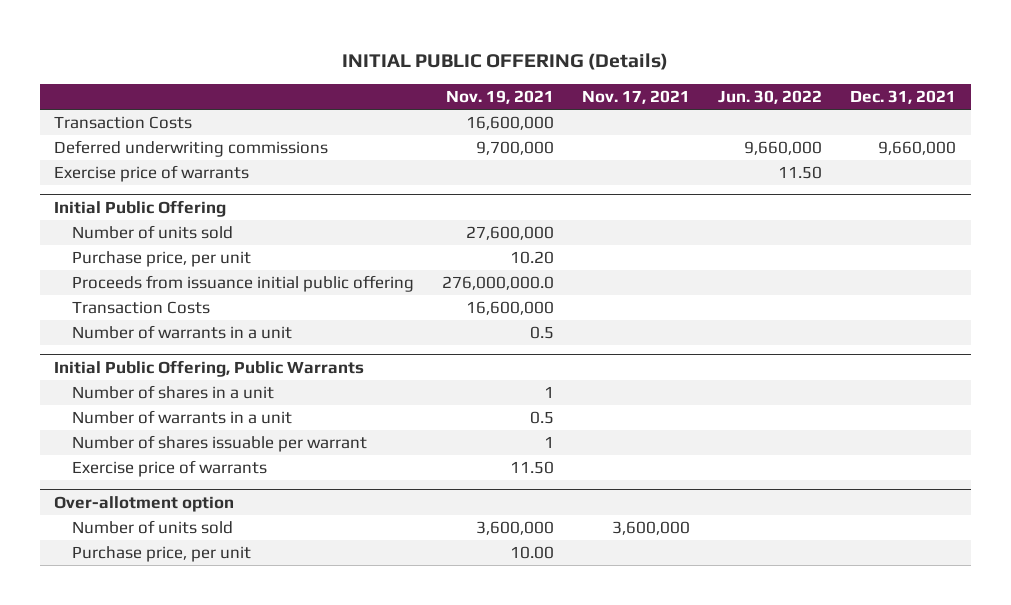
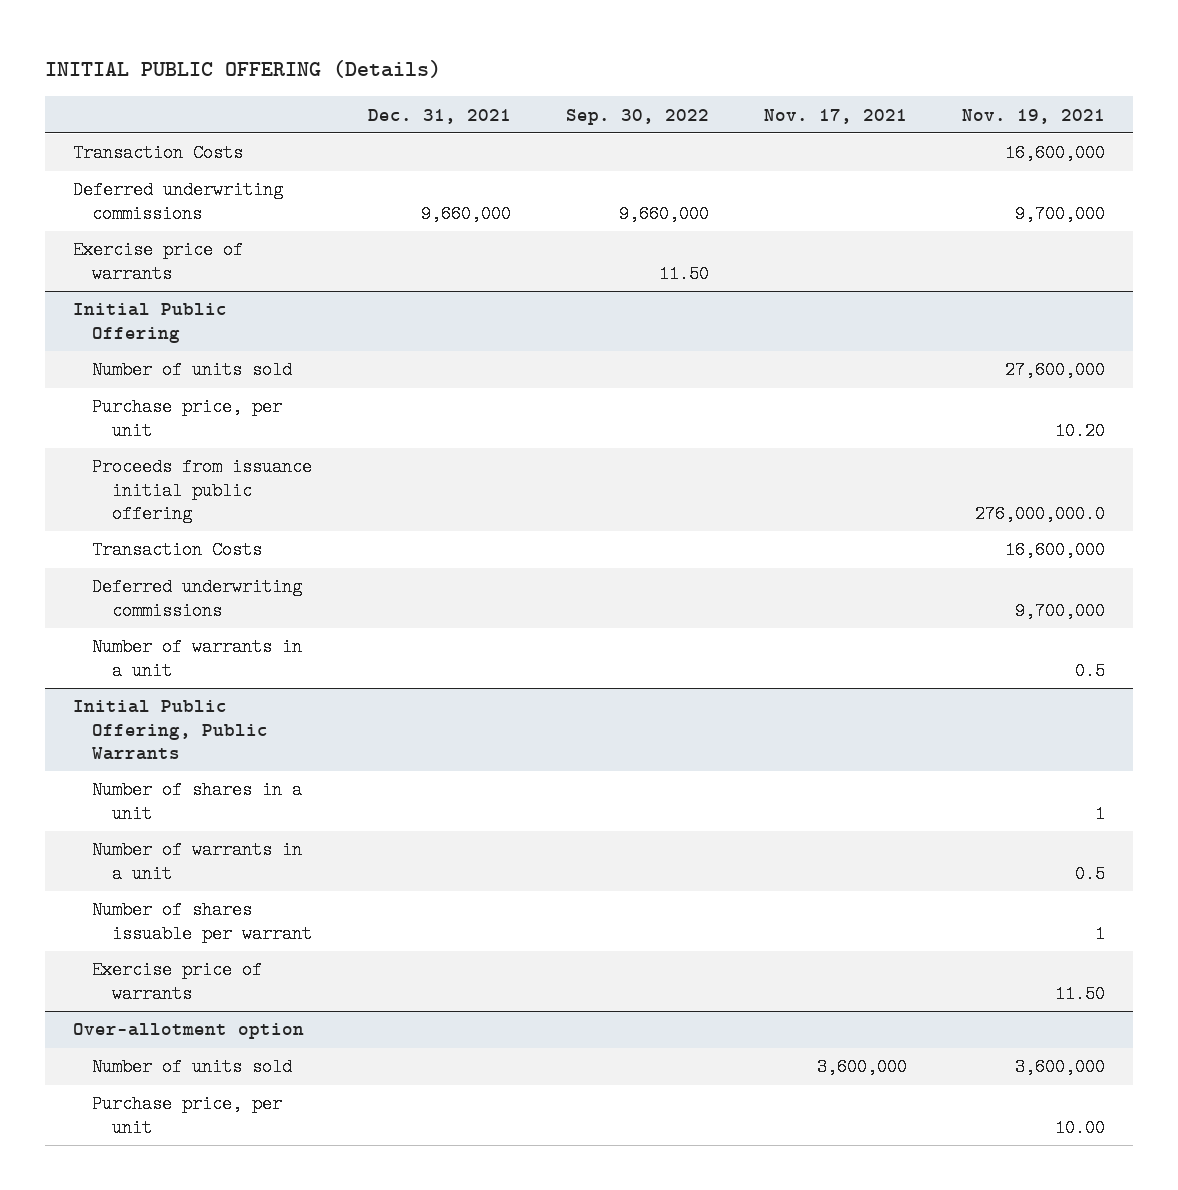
[718,90,823,105] Jun. 30, 2022 -> none
none -> [565,108,709,125] Sep. 30, 2022
none -> [92,578,303,620] Deferred underwriting commissions

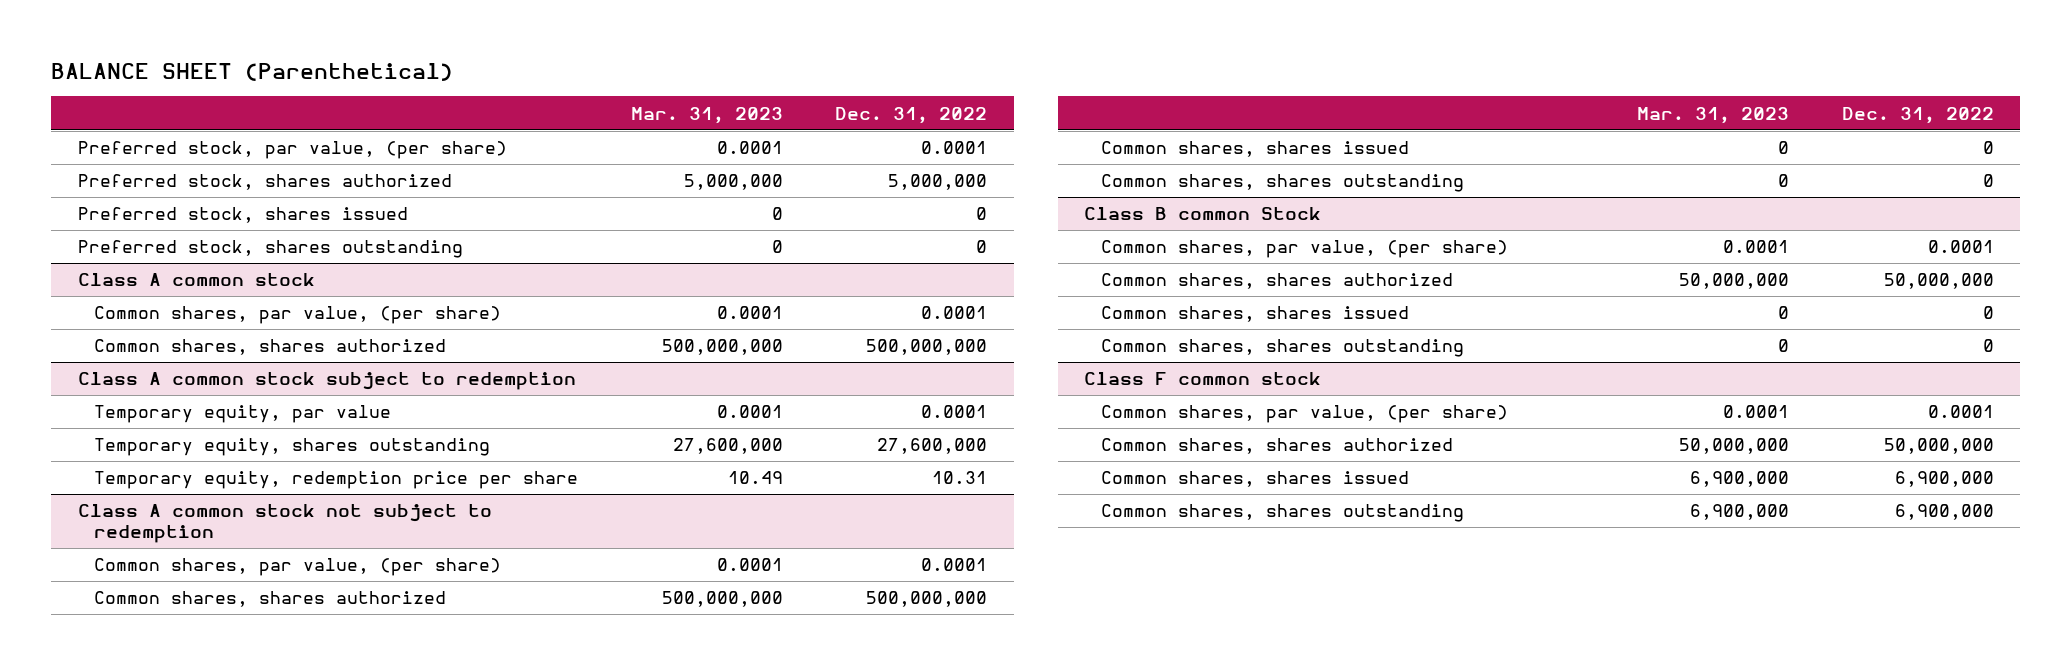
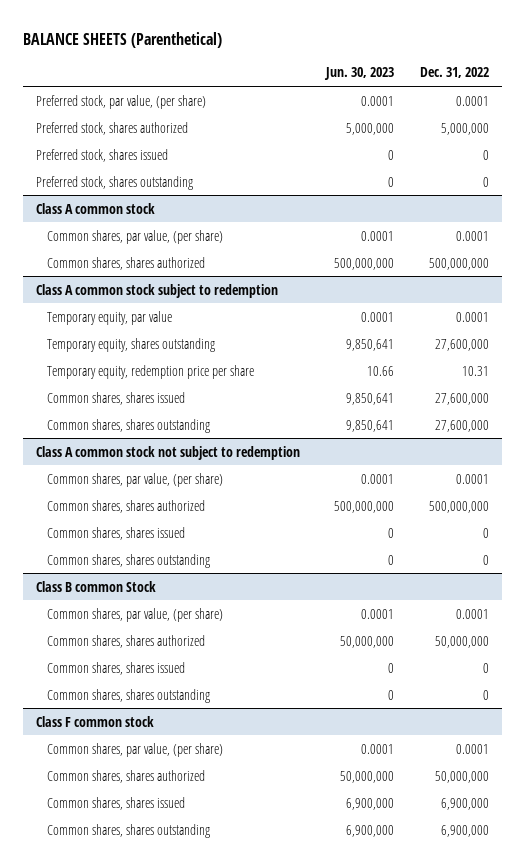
[51,62,454,81] BALANCE SHEET (Parenthetical) -> [23,31,223,48] BALANCE SHEETS (Parenthetical)
[630,106,783,124] Mar. 31, 2023 -> none
none -> [324,67,395,81] Jun. 30, 2023
none -> [46,391,185,405] Common shares, shares issued
none -> [46,418,210,433] Common shares, shares outstanding

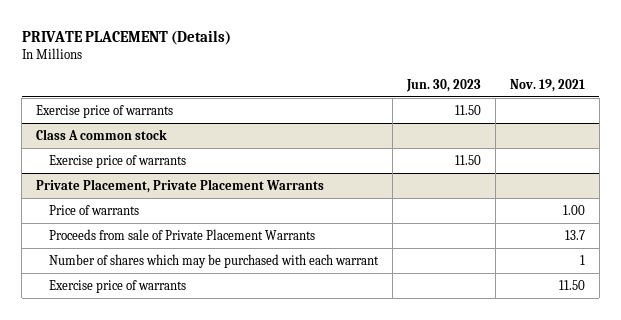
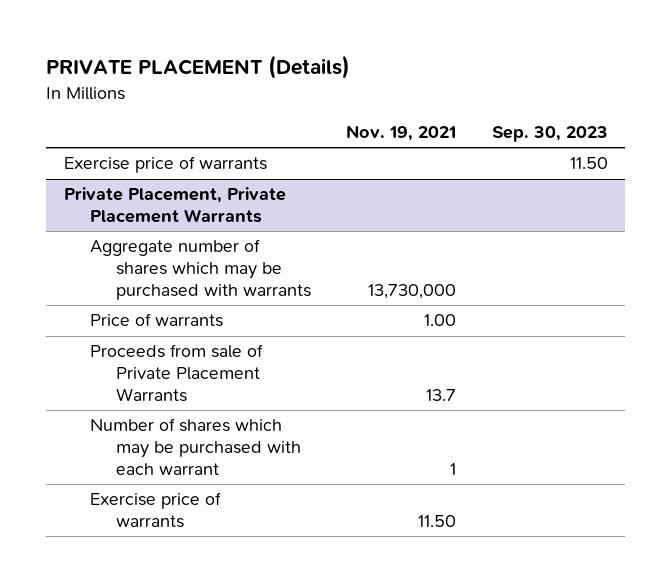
[405,78,481,92] Jun. 30, 2023 -> none
none -> [491,126,608,143] Sep. 30, 2023
[35,128,167,140] Class A common stock -> none
[49,154,187,168] Exercise price of warrants -> none
none -> [89,239,311,301] Aggregate number of shares which may be purchased with warrants

